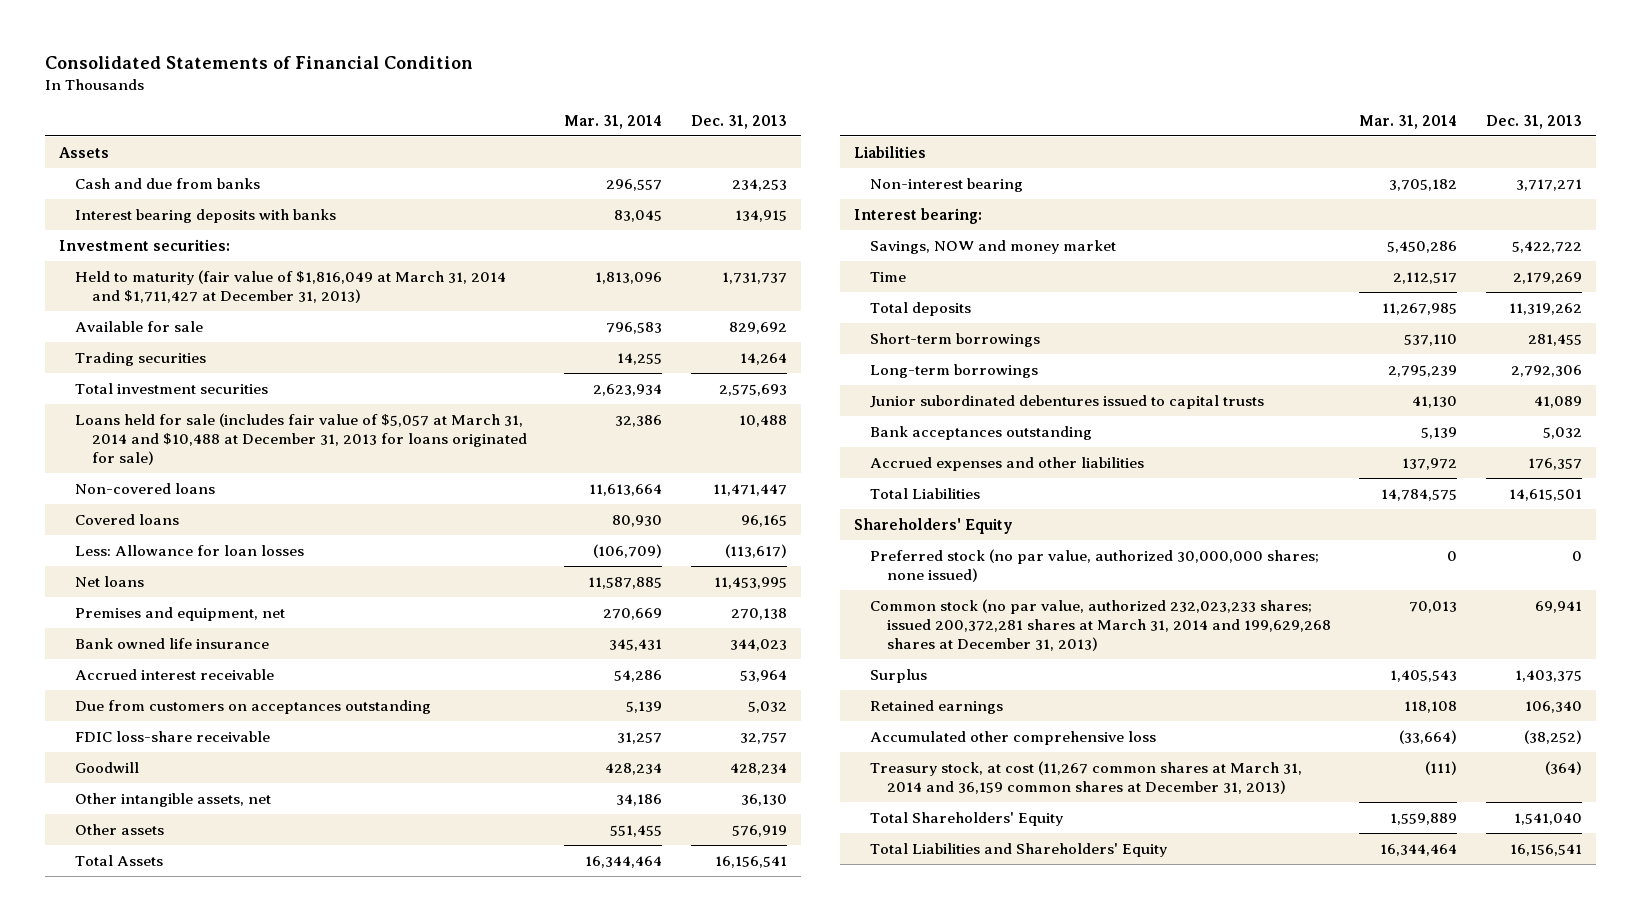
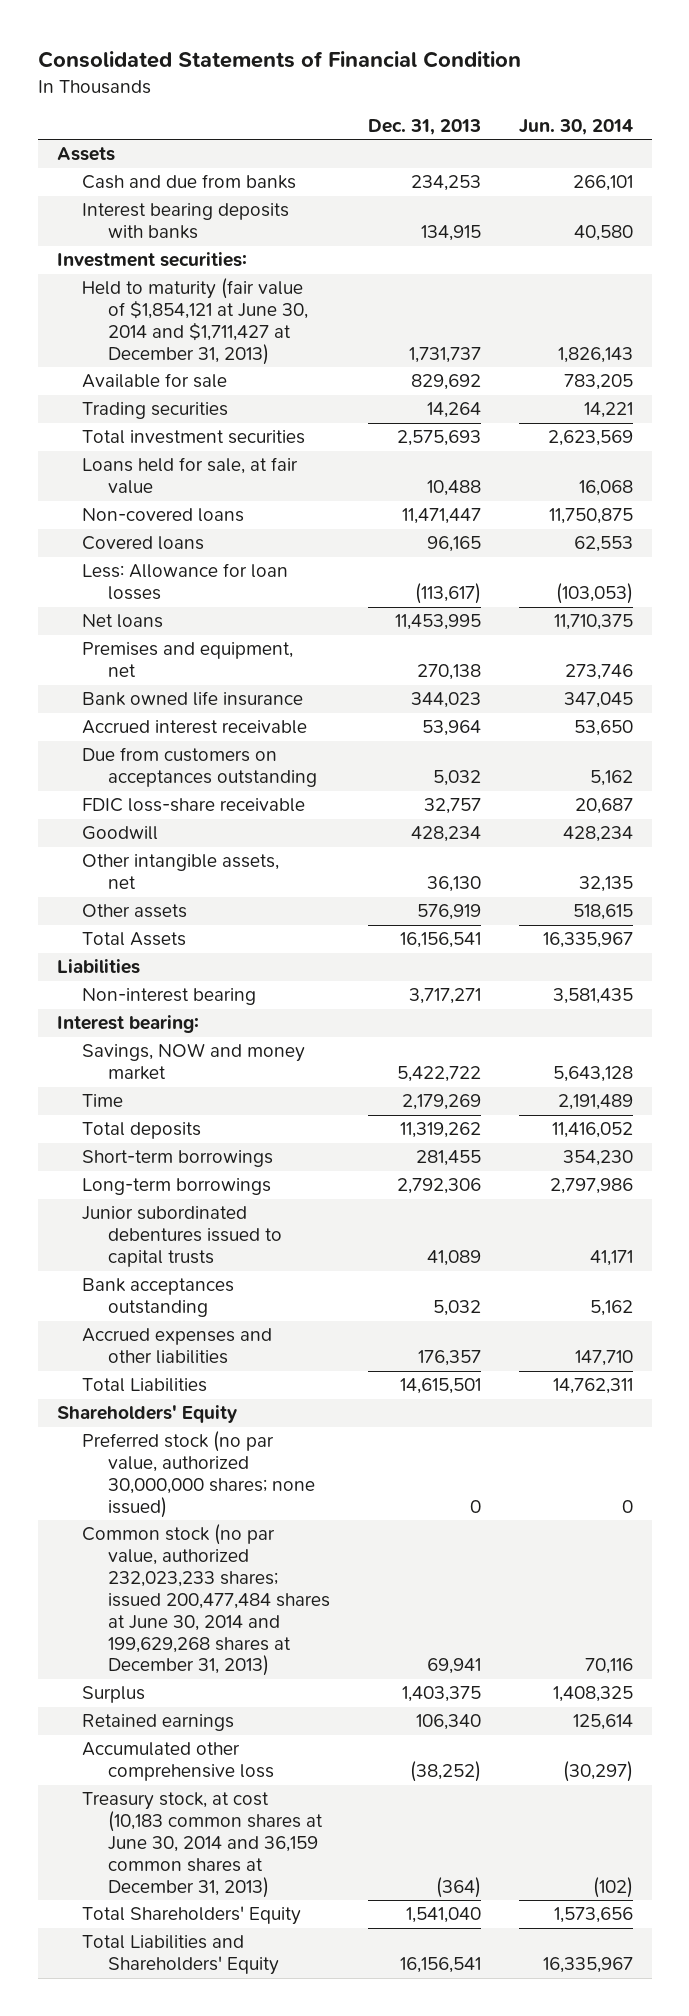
[564,114,663,129] Mar. 31, 2014 -> none
none -> [518,118,633,135] Jun. 30, 2014
[75,269,507,303] Held to maturity (fair value of $1,816,049 at March 31, 2014 and $1,711,427 at December 31, 2013) -> [82,278,308,365] Held to maturity (fair value of $1,854,121 at June 30, 2014 and $1,711,427 at December 31, 2013)
[75,412,528,466] Loans held for sale (includes fair value of $5,057 at March 31, 2014 and $10,488 at December 31, 2013 for loans originated for sale) -> [82,457,299,495] Loans held for sale, at fair value
[870,598,1331,652] Common stock (no par value, authorized 232,023,233 shares; issued 200,372,281 shares at March 31, 2014 and 199,629,268 shares at December 31, 2013) -> [82,1524,330,1677] Common stock (no par value, authorized 232,023,233 shares; issued 200,477,484 shares at June 30, 2014 and 199,629,268 shares at December 31, 2013)
[870,760,1303,794] Treasury stock, at cost (11,267 common shares at March 31, 2014 and 36,159 common shares at December 31, 2013) -> [82,1792,323,1898] Treasury stock, at cost (10,183 common shares at June 30, 2014 and 36,159 common shares at December 31, 2013)

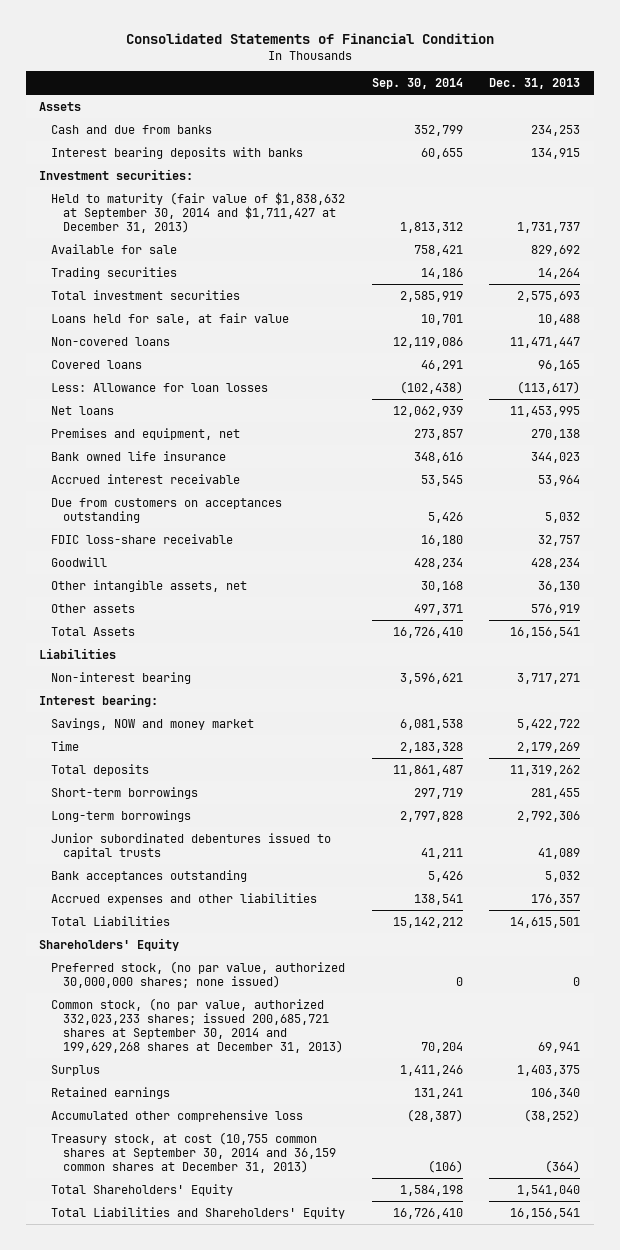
[518,118,633,135] Jun. 30, 2014 -> none
none -> [371,77,463,89] Sep. 30, 2014
[82,278,308,365] Held to maturity (fair value of $1,854,121 at June 30, 2014 and $1,711,427 at December 31, 2013) -> [51,191,346,233] Held to maturity (fair value of $1,838,632 at September 30, 2014 and $1,711,427 at December 31, 2013)
[82,1431,315,1518] Preferred stock (no par value, authorized 30,000,000 shares; none issued) -> [51,960,346,988] Preferred stock, (no par value, authorized 30,000,000 shares; none issued)
[82,1524,330,1677] Common stock (no par value, authorized 232,023,233 shares; issued 200,477,484 shares at June 30, 2014 and 199,629,268 shares at December 31, 2013) -> [51,997,344,1053] Common stock, (no par value, authorized 332,023,233 shares; issued 200,685,721 shares at September 30, 2014 and 199,629,268 shares at December 31, 2013)
[82,1792,323,1898] Treasury stock, at cost (10,183 common shares at June 30, 2014 and 36,159 common shares at December 31, 2013) -> [51,1131,337,1173] Treasury stock, at cost (10,755 common shares at September 30, 2014 and 36,159 common shares at December 31, 2013)

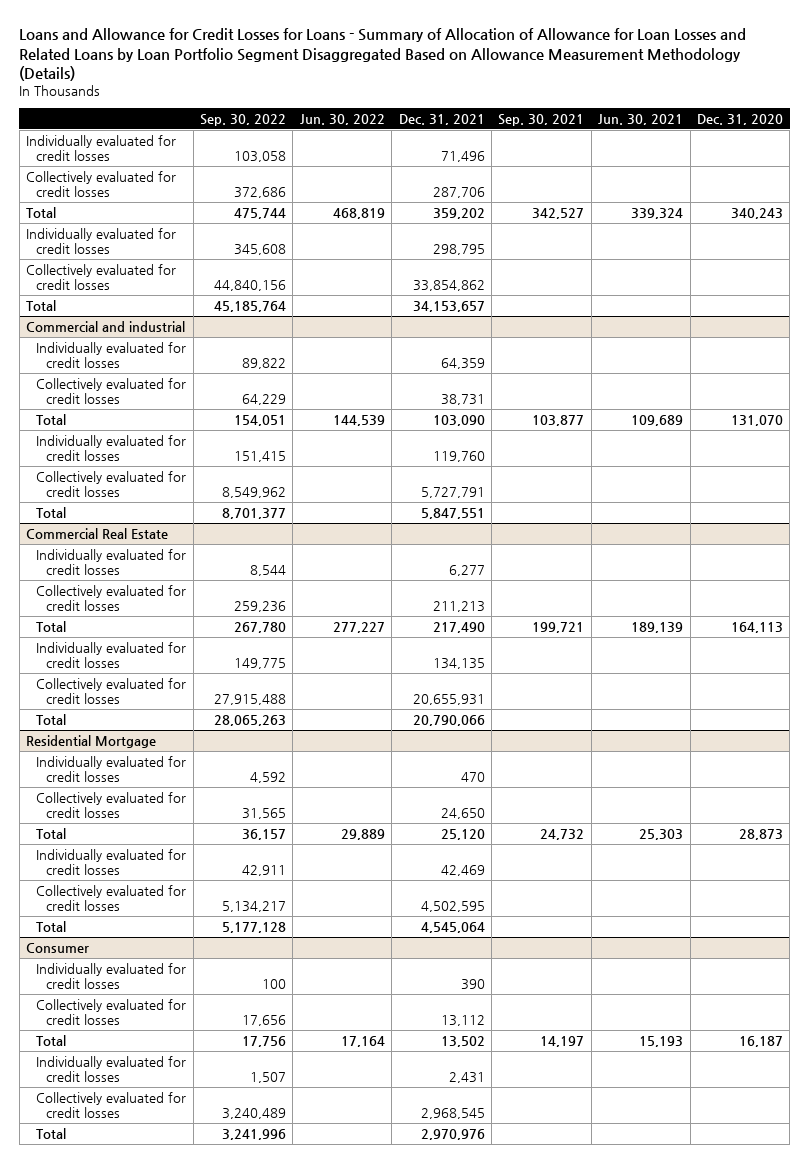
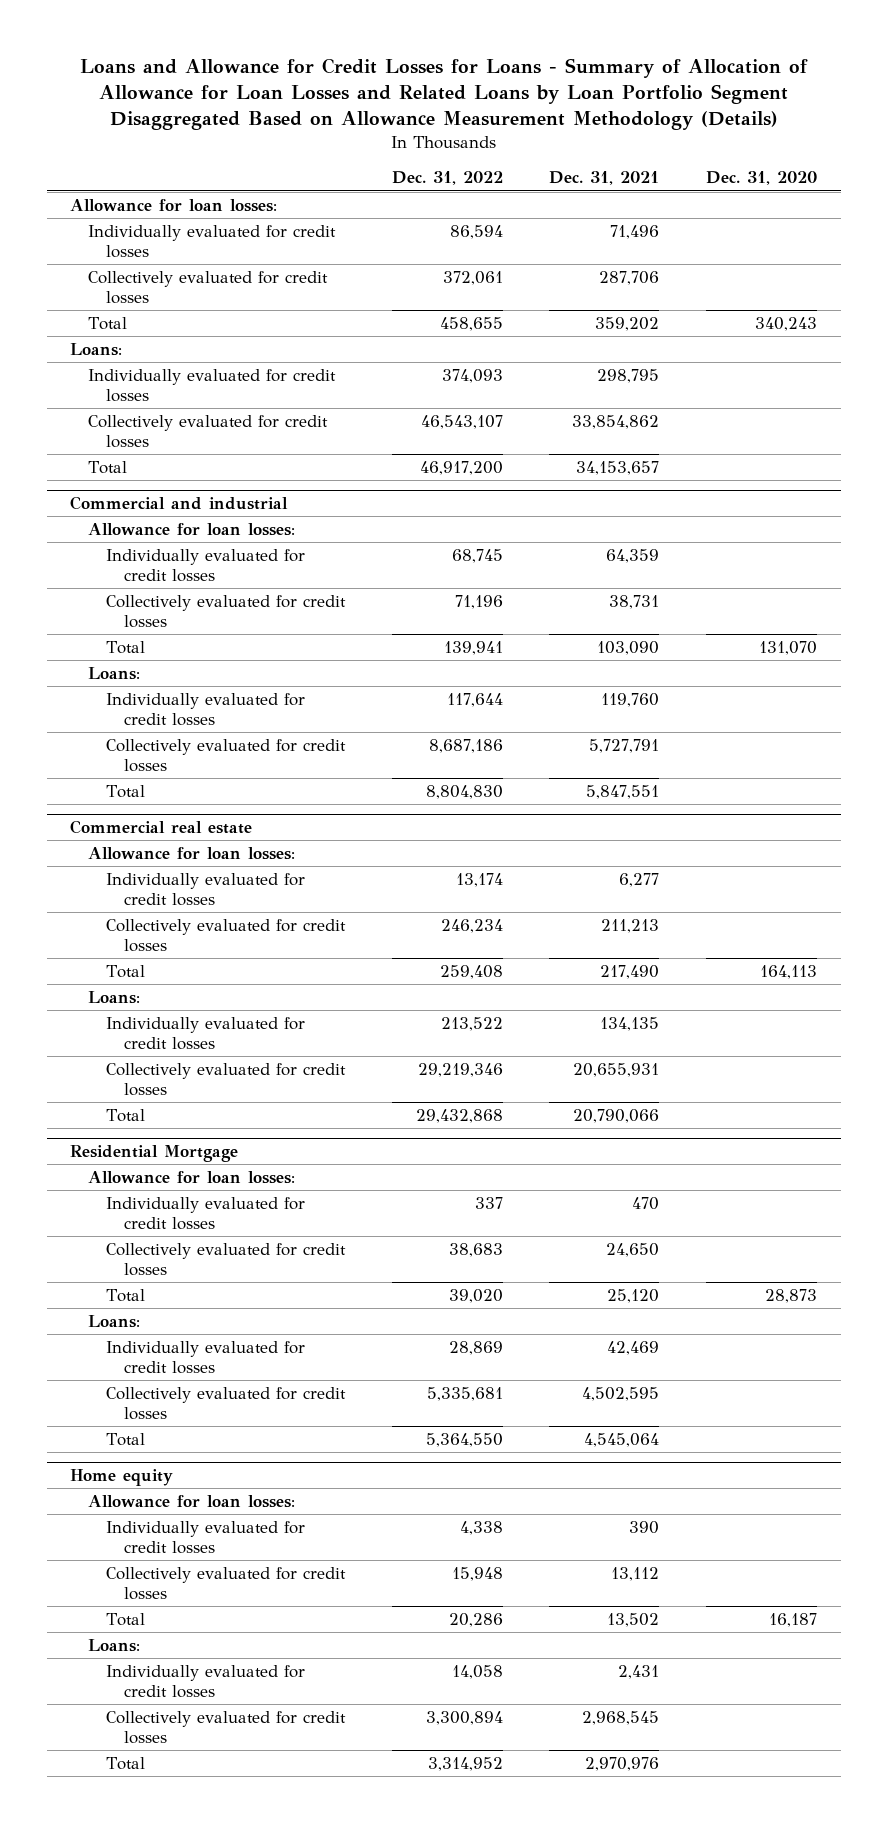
[200,113,287,126] Sep. 30, 2022 -> none
[299,113,385,125] Jun. 30, 2022 -> none
[498,113,585,126] Sep. 30, 2021 -> none
[598,113,684,125] Jun. 30, 2021 -> none
none -> [391,171,503,186] Dec. 31, 2022
none -> [69,198,277,212] Allowance for loan losses:
none -> [69,342,122,356] Loans:
none -> [87,522,295,536] Allowance for loan losses:
none -> [87,666,140,680] Loans:
[26,528,169,540] Commercial Real Estate -> [69,819,252,834] Commercial real estate
none -> [87,846,295,860] Allowance for loan losses:
none -> [87,990,140,1004] Loans:
none -> [87,1170,295,1184] Allowance for loan losses:
none -> [87,1314,140,1328] Loans:
[26,943,90,954] Consumer -> [69,1468,173,1486] Home equity
none -> [87,1494,295,1508] Allowance for loan losses:
none -> [87,1638,140,1652] Loans:

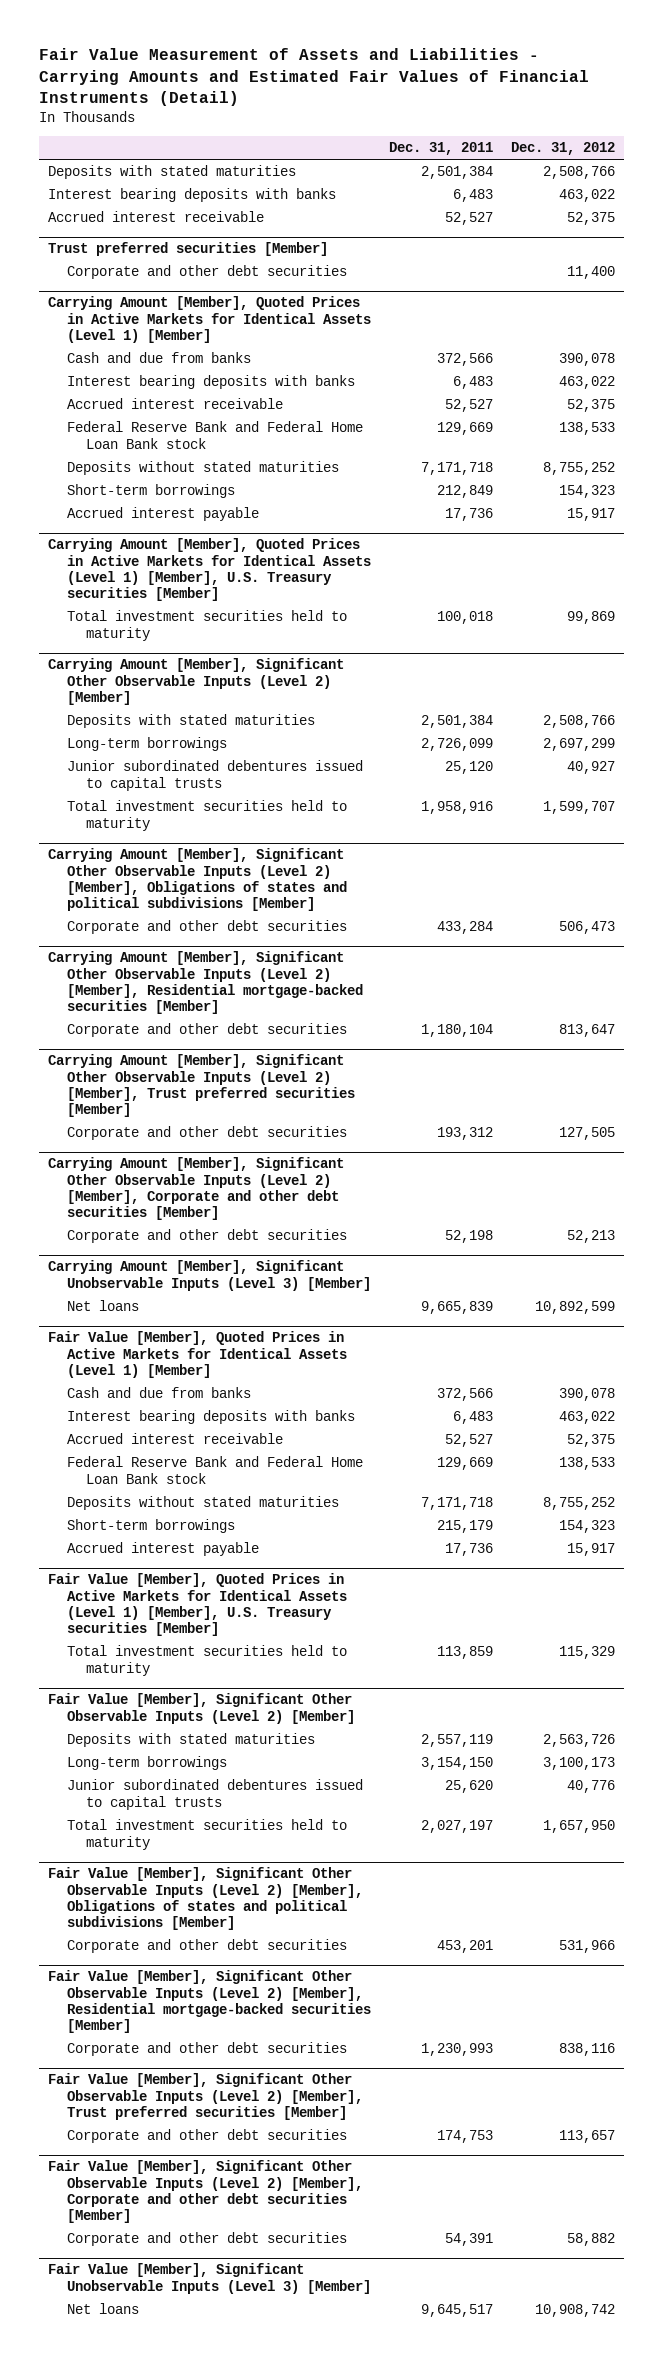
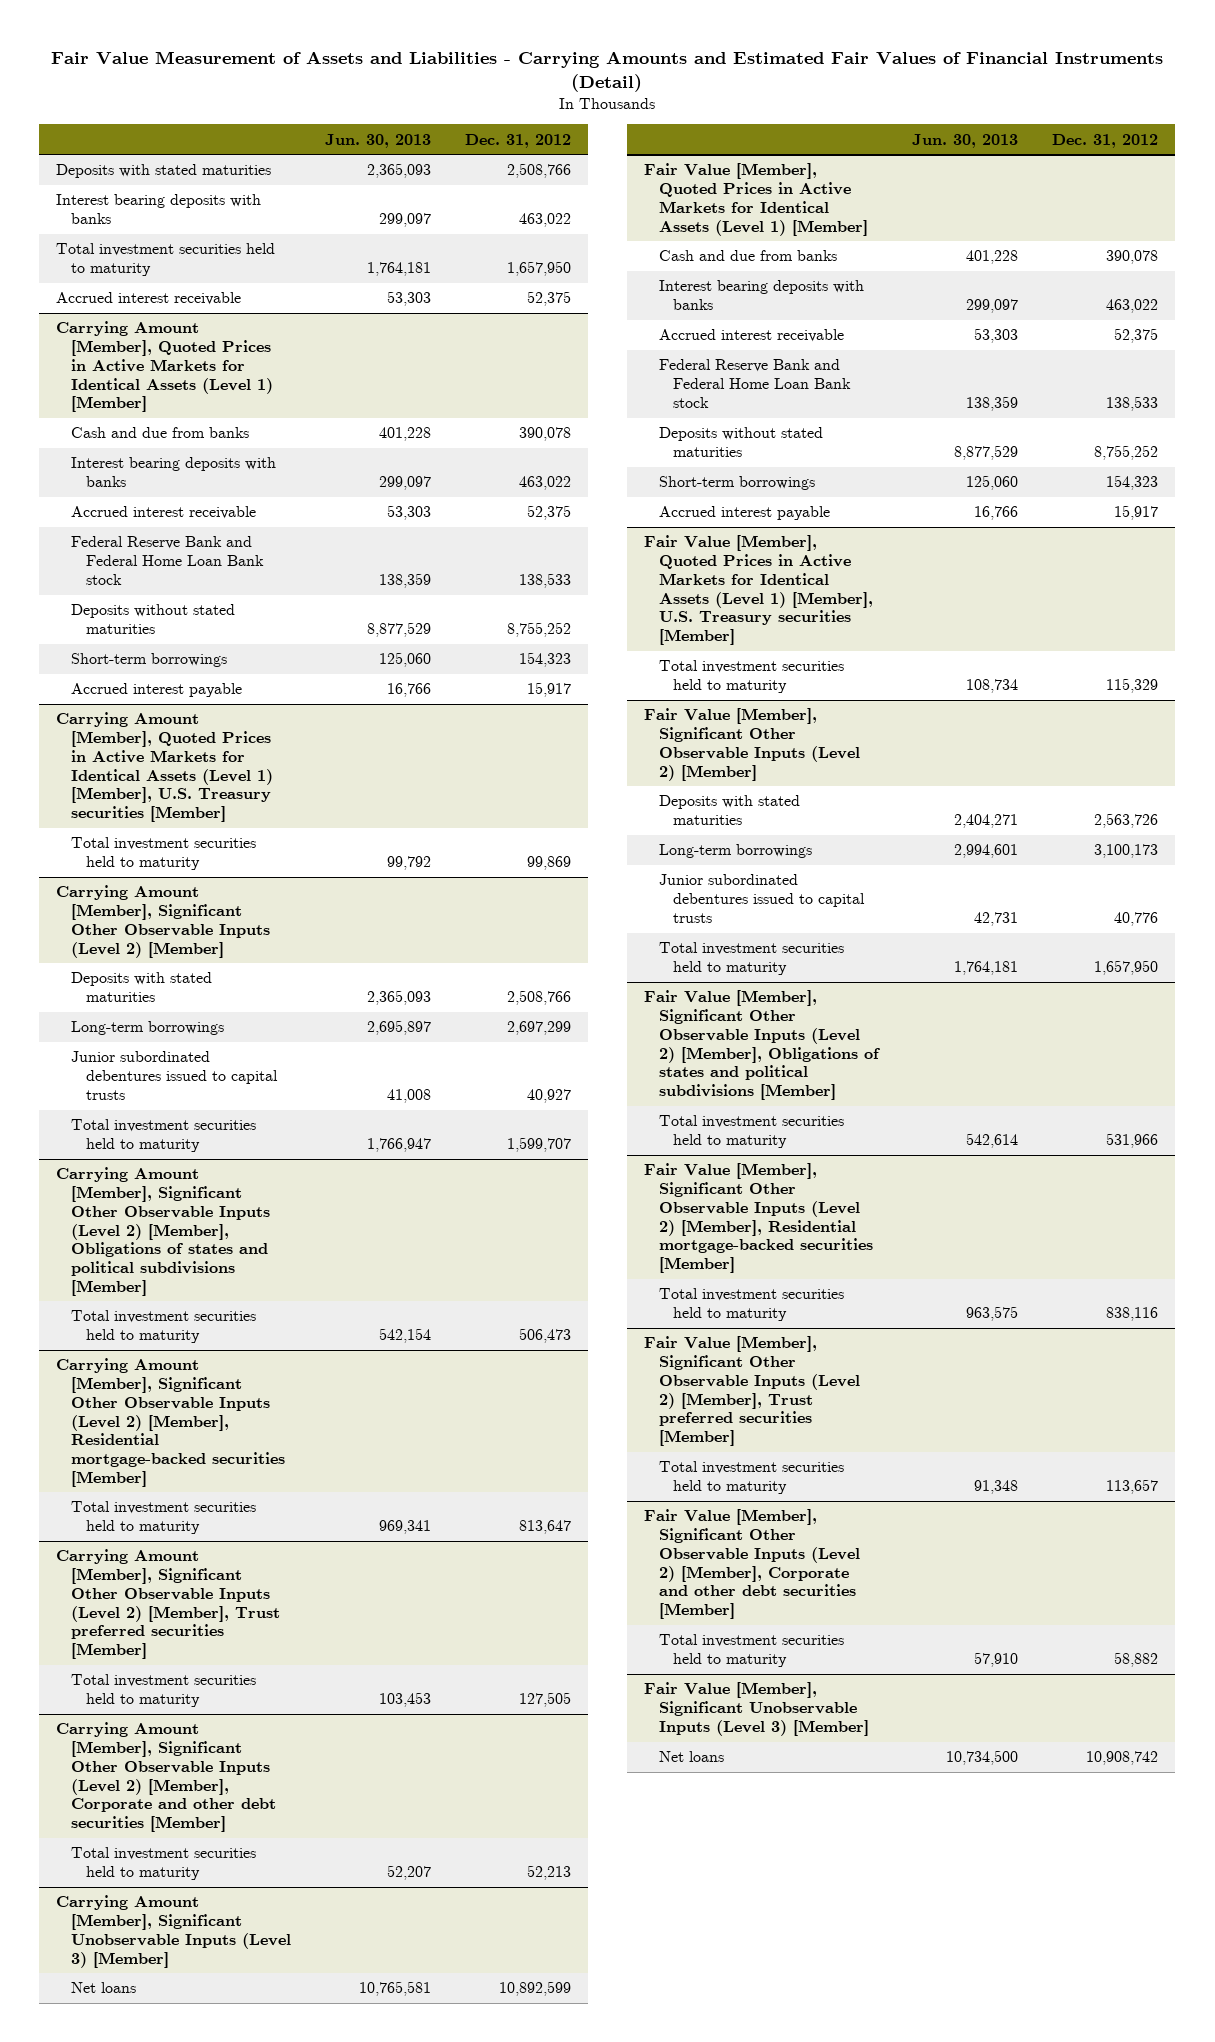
[388,142,493,156] Dec. 31, 2011 -> none
none -> [325,133,432,148] Jun. 30, 2013
none -> [56,243,276,277] Total investment securities held to maturity
[47,242,328,257] Trust preferred securities [Member] -> none
[66,265,347,280] Corporate and other debt securities -> none
[66,920,347,935] Corporate and other debt securities -> [71,1310,257,1344] Total investment securities held to maturity
[66,1023,347,1038] Corporate and other debt securities -> [71,1501,257,1535] Total investment securities held to maturity
[66,1126,347,1141] Corporate and other debt securities -> [71,1674,257,1708] Total investment securities held to maturity
[66,1229,347,1244] Corporate and other debt securities -> [71,1847,257,1881] Total investment securities held to maturity
[66,1939,347,1954] Corporate and other debt securities -> [658,1115,844,1149] Total investment securities held to maturity
[66,2042,347,2057] Corporate and other debt securities -> [658,1288,844,1322] Total investment securities held to maturity
[66,2129,347,2144] Corporate and other debt securities -> [658,1461,844,1495] Total investment securities held to maturity
[66,2232,347,2247] Corporate and other debt securities -> [658,1634,844,1668] Total investment securities held to maturity

